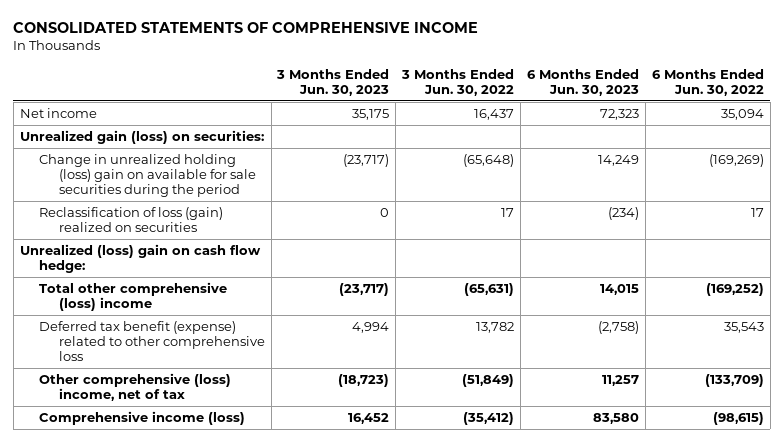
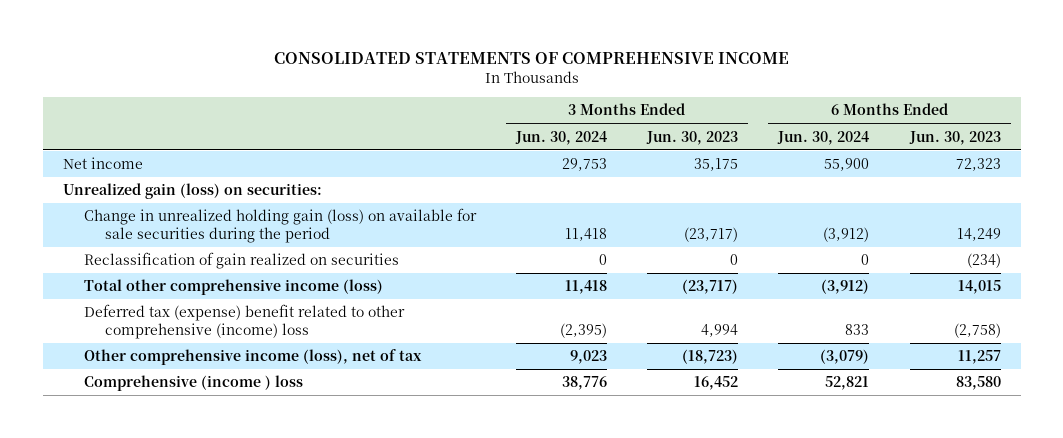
[401,69,515,97] 3 Months Ended Jun. 30, 2022 -> none
[652,69,765,97] 6 Months Ended Jun. 30, 2022 -> none
none -> [515,130,608,145] Jun. 30, 2024
none -> [777,130,870,145] Jun. 30, 2024
[19,243,261,273] Unrealized (loss) gain on cash flow hedge: -> none
[39,153,256,197] Change in unrealized holding (loss) gain on available for sale securities during the period -> [83,208,477,244] Change in unrealized holding gain (loss) on available for sale securities during the period
[39,206,224,232] Reclassification of loss (gain) realized on securities -> [83,252,399,270] Reclassification of gain realized on securities
[39,281,228,311] Total other comprehensive (loss) income -> [83,279,383,296] Total other comprehensive income (loss)
[39,320,265,361] Deferred tax benefit (expense) related to other comprehensive loss -> [83,304,405,340] Deferred tax (expense) benefit related to other comprehensive (income) loss
[39,372,232,401] Other comprehensive (loss) income, net of tax -> [83,349,422,366] Other comprehensive income (loss), net of tax
[39,410,246,425] Comprehensive income (loss) -> [83,375,303,392] Comprehensive (income ) loss

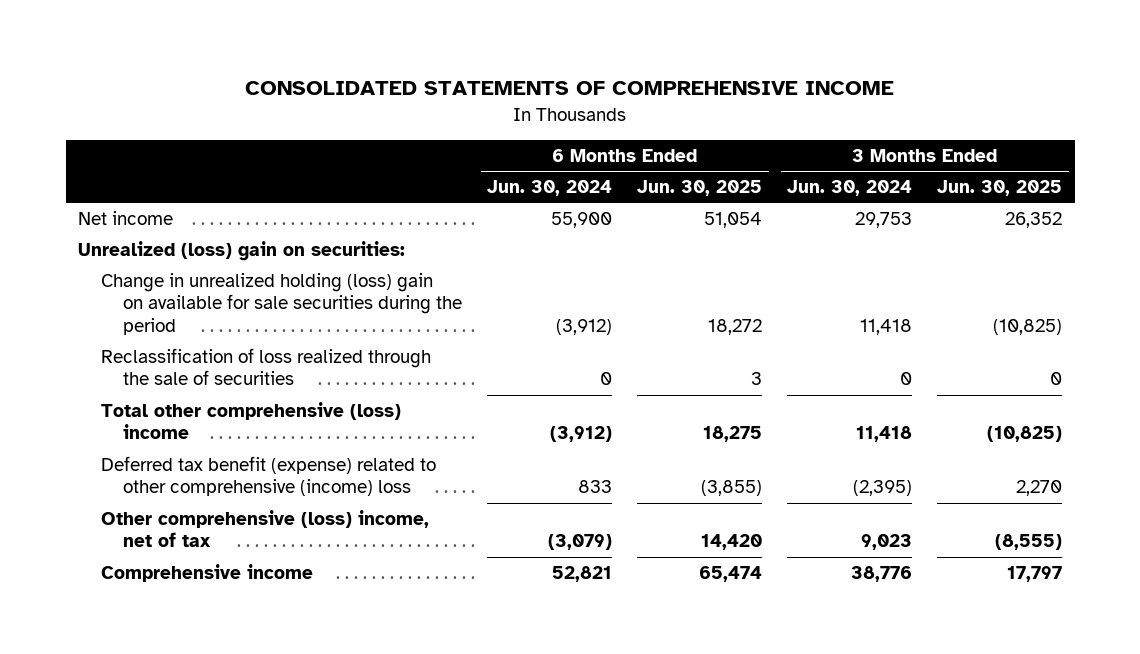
[646,130,739,145] Jun. 30, 2023 -> none
[908,130,1001,145] Jun. 30, 2023 -> none
none -> [637,180,763,197] Jun. 30, 2025
none -> [937,180,1063,197] Jun. 30, 2025
[62,183,322,200] Unrealized gain (loss) on securities: -> [78,241,406,262] Unrealized (loss) gain on securities:
[83,208,477,244] Change in unrealized holding gain (loss) on available for sale securities during the period -> [100,273,463,335] Change in unrealized holding (loss) gain on available for sale securities during the period
[83,252,399,270] Reclassification of gain realized on securities -> [100,348,431,386] Reclassification of loss realized through the sale of securities
[83,279,383,296] Total other comprehensive income (loss) -> [100,402,401,440] Total other comprehensive (loss) income
[83,304,405,340] Deferred tax (expense) benefit related to other comprehensive (income) loss -> [100,456,436,497] Deferred tax benefit (expense) related to other comprehensive (income) loss
[83,349,422,366] Other comprehensive income (loss), net of tax -> [100,510,429,548] Other comprehensive (loss) income, net of tax
[83,375,303,392] Comprehensive (income ) loss -> [100,564,313,583] Comprehensive income

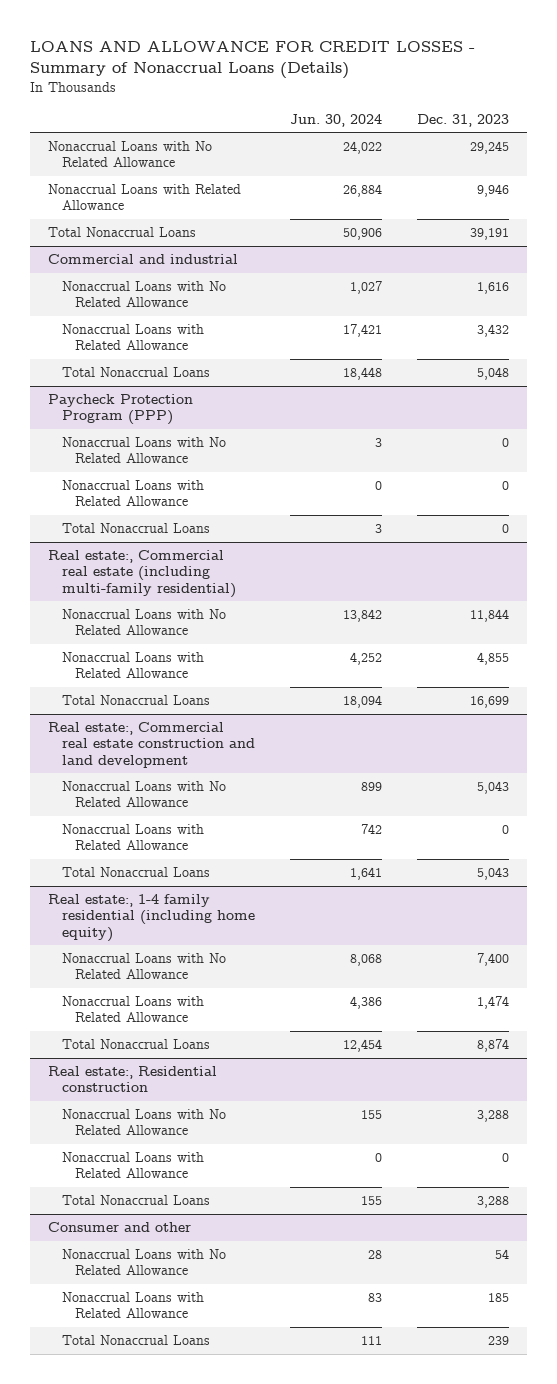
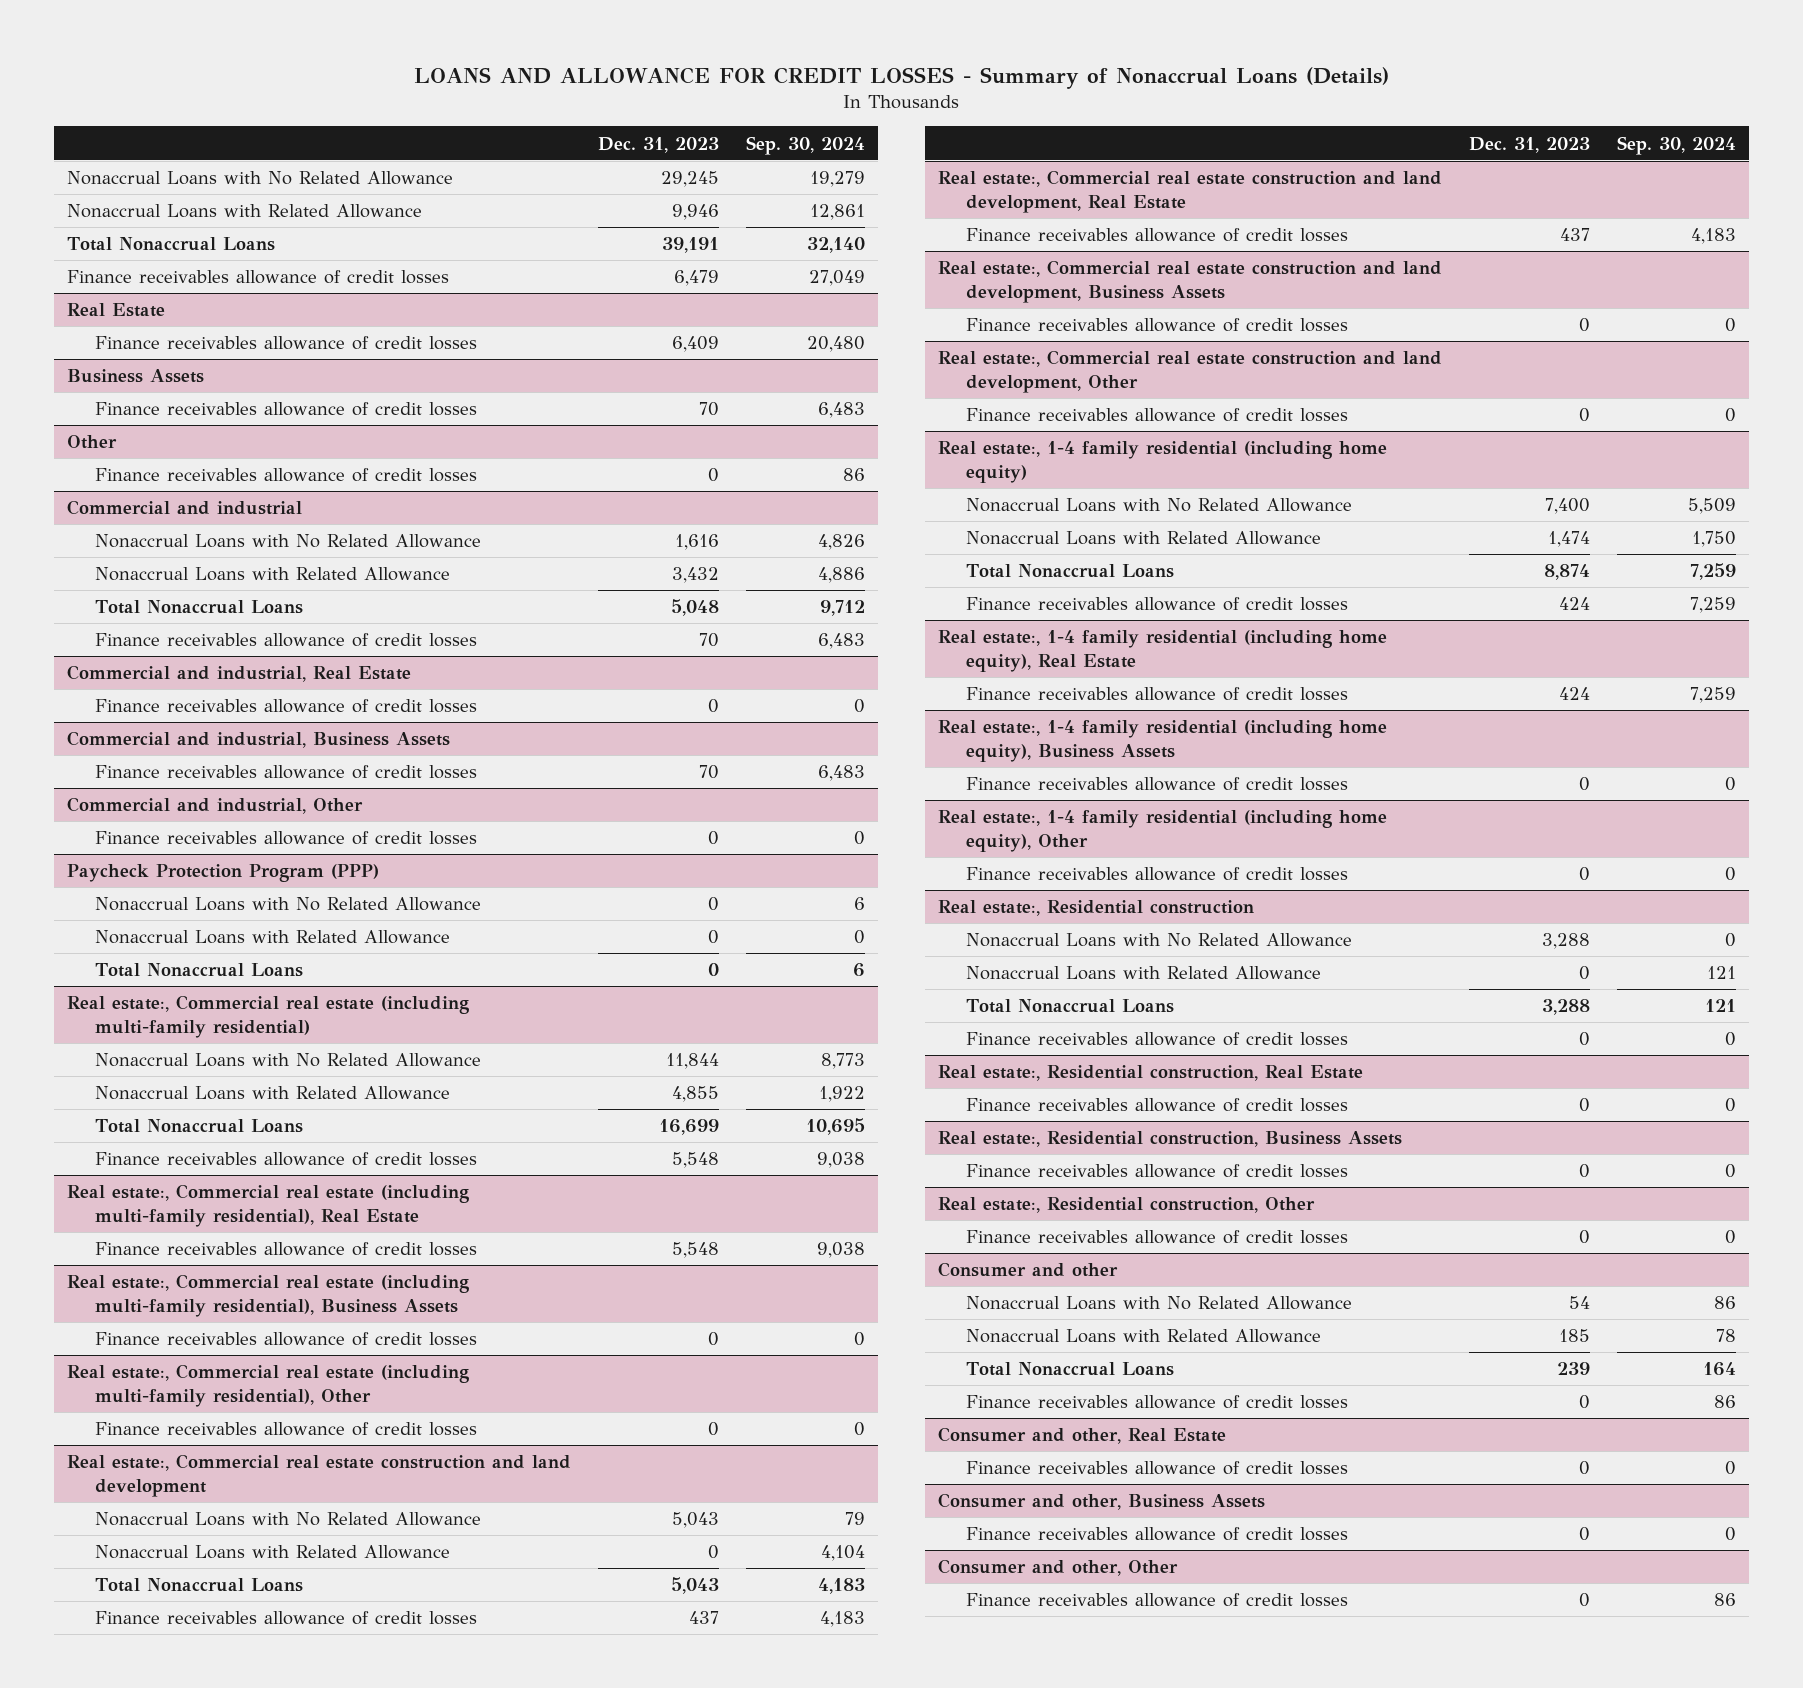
[289,113,382,127] Jun. 30, 2024 -> none
none -> [745,135,865,155] Sep. 30, 2024
none -> [66,270,449,285] Finance receivables allowance of credit losses
none -> [66,303,165,318] Real Estate
none -> [95,336,478,351] Finance receivables allowance of credit losses
none -> [66,369,204,384] Business Assets
none -> [95,402,478,417] Finance receivables allowance of credit losses
none -> [66,435,117,450] Other
none -> [95,468,478,483] Finance receivables allowance of credit losses
none -> [95,633,478,648] Finance receivables allowance of credit losses
none -> [66,665,411,683] Commercial and industrial, Real Estate
none -> [95,699,478,714] Finance receivables allowance of credit losses
none -> [66,731,450,749] Commercial and industrial, Business Assets
none -> [95,765,478,780] Finance receivables allowance of credit losses
none -> [66,797,363,815] Commercial and industrial, Other
none -> [95,831,478,846] Finance receivables allowance of credit losses
none -> [95,1152,478,1167] Finance receivables allowance of credit losses
none -> [66,1184,469,1227] Real estate:, Commercial real estate (including multi-family residential), Real Estate
none -> [95,1242,478,1257] Finance receivables allowance of credit losses
none -> [66,1274,469,1317] Real estate:, Commercial real estate (including multi-family residential), Business Assets
none -> [95,1332,478,1347] Finance receivables allowance of credit losses
none -> [66,1364,469,1407] Real estate:, Commercial real estate (including multi-family residential), Other
none -> [95,1422,478,1437] Finance receivables allowance of credit losses
none -> [95,1611,478,1626] Finance receivables allowance of credit losses
none -> [938,170,1443,213] Real estate:, Commercial real estate construction and land development, Real Estate
none -> [966,228,1349,243] Finance receivables allowance of credit losses
none -> [938,260,1443,303] Real estate:, Commercial real estate construction and land development, Business Assets
none -> [966,318,1349,333] Finance receivables allowance of credit losses
none -> [938,350,1443,393] Real estate:, Commercial real estate construction and land development, Other
none -> [966,408,1349,423] Finance receivables allowance of credit losses
none -> [966,597,1349,612] Finance receivables allowance of credit losses
none -> [938,630,1388,672] Real estate:, 1-4 family residential (including home equity), Real Estate
none -> [966,687,1349,702] Finance receivables allowance of credit losses
none -> [938,720,1388,762] Real estate:, 1-4 family residential (including home equity), Business Assets
none -> [966,777,1349,792] Finance receivables allowance of credit losses
none -> [938,810,1388,852] Real estate:, 1-4 family residential (including home equity), Other
none -> [966,867,1349,882] Finance receivables allowance of credit losses
none -> [966,1032,1349,1047] Finance receivables allowance of credit losses
none -> [938,1065,1364,1082] Real estate:, Residential construction, Real Estate
none -> [966,1098,1349,1113] Finance receivables allowance of credit losses
none -> [938,1131,1403,1148] Real estate:, Residential construction, Business Assets
none -> [966,1164,1349,1179] Finance receivables allowance of credit losses
none -> [938,1197,1316,1214] Real estate:, Residential construction, Other
none -> [966,1230,1349,1245] Finance receivables allowance of credit losses
none -> [966,1395,1349,1410] Finance receivables allowance of credit losses
none -> [938,1427,1227,1445] Consumer and other, Real Estate
none -> [966,1461,1349,1476] Finance receivables allowance of credit losses
none -> [938,1493,1266,1511] Consumer and other, Business Assets
none -> [966,1527,1349,1542] Finance receivables allowance of credit losses
none -> [938,1559,1179,1577] Consumer and other, Other
none -> [966,1593,1349,1608] Finance receivables allowance of credit losses

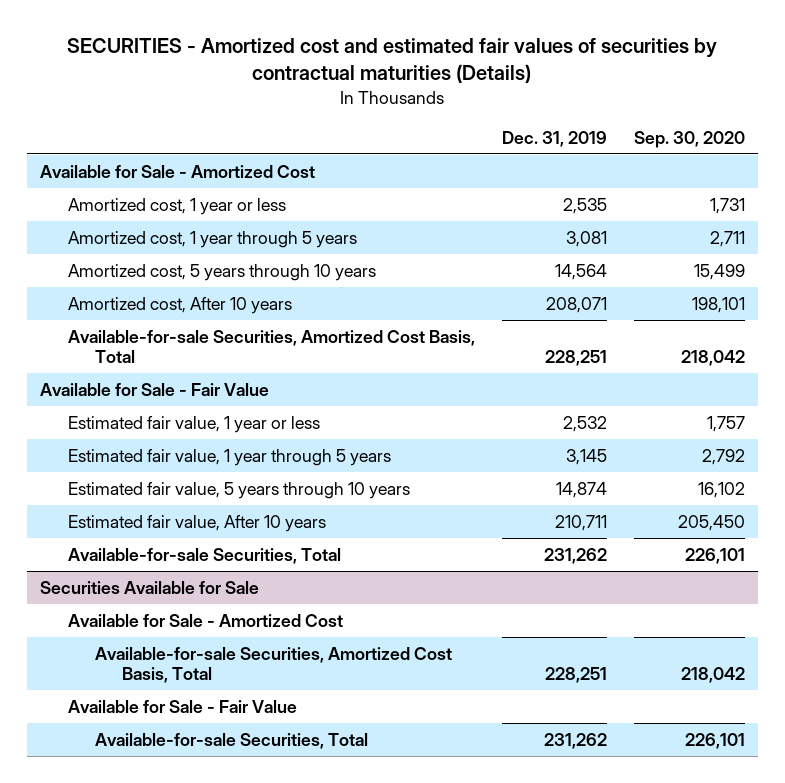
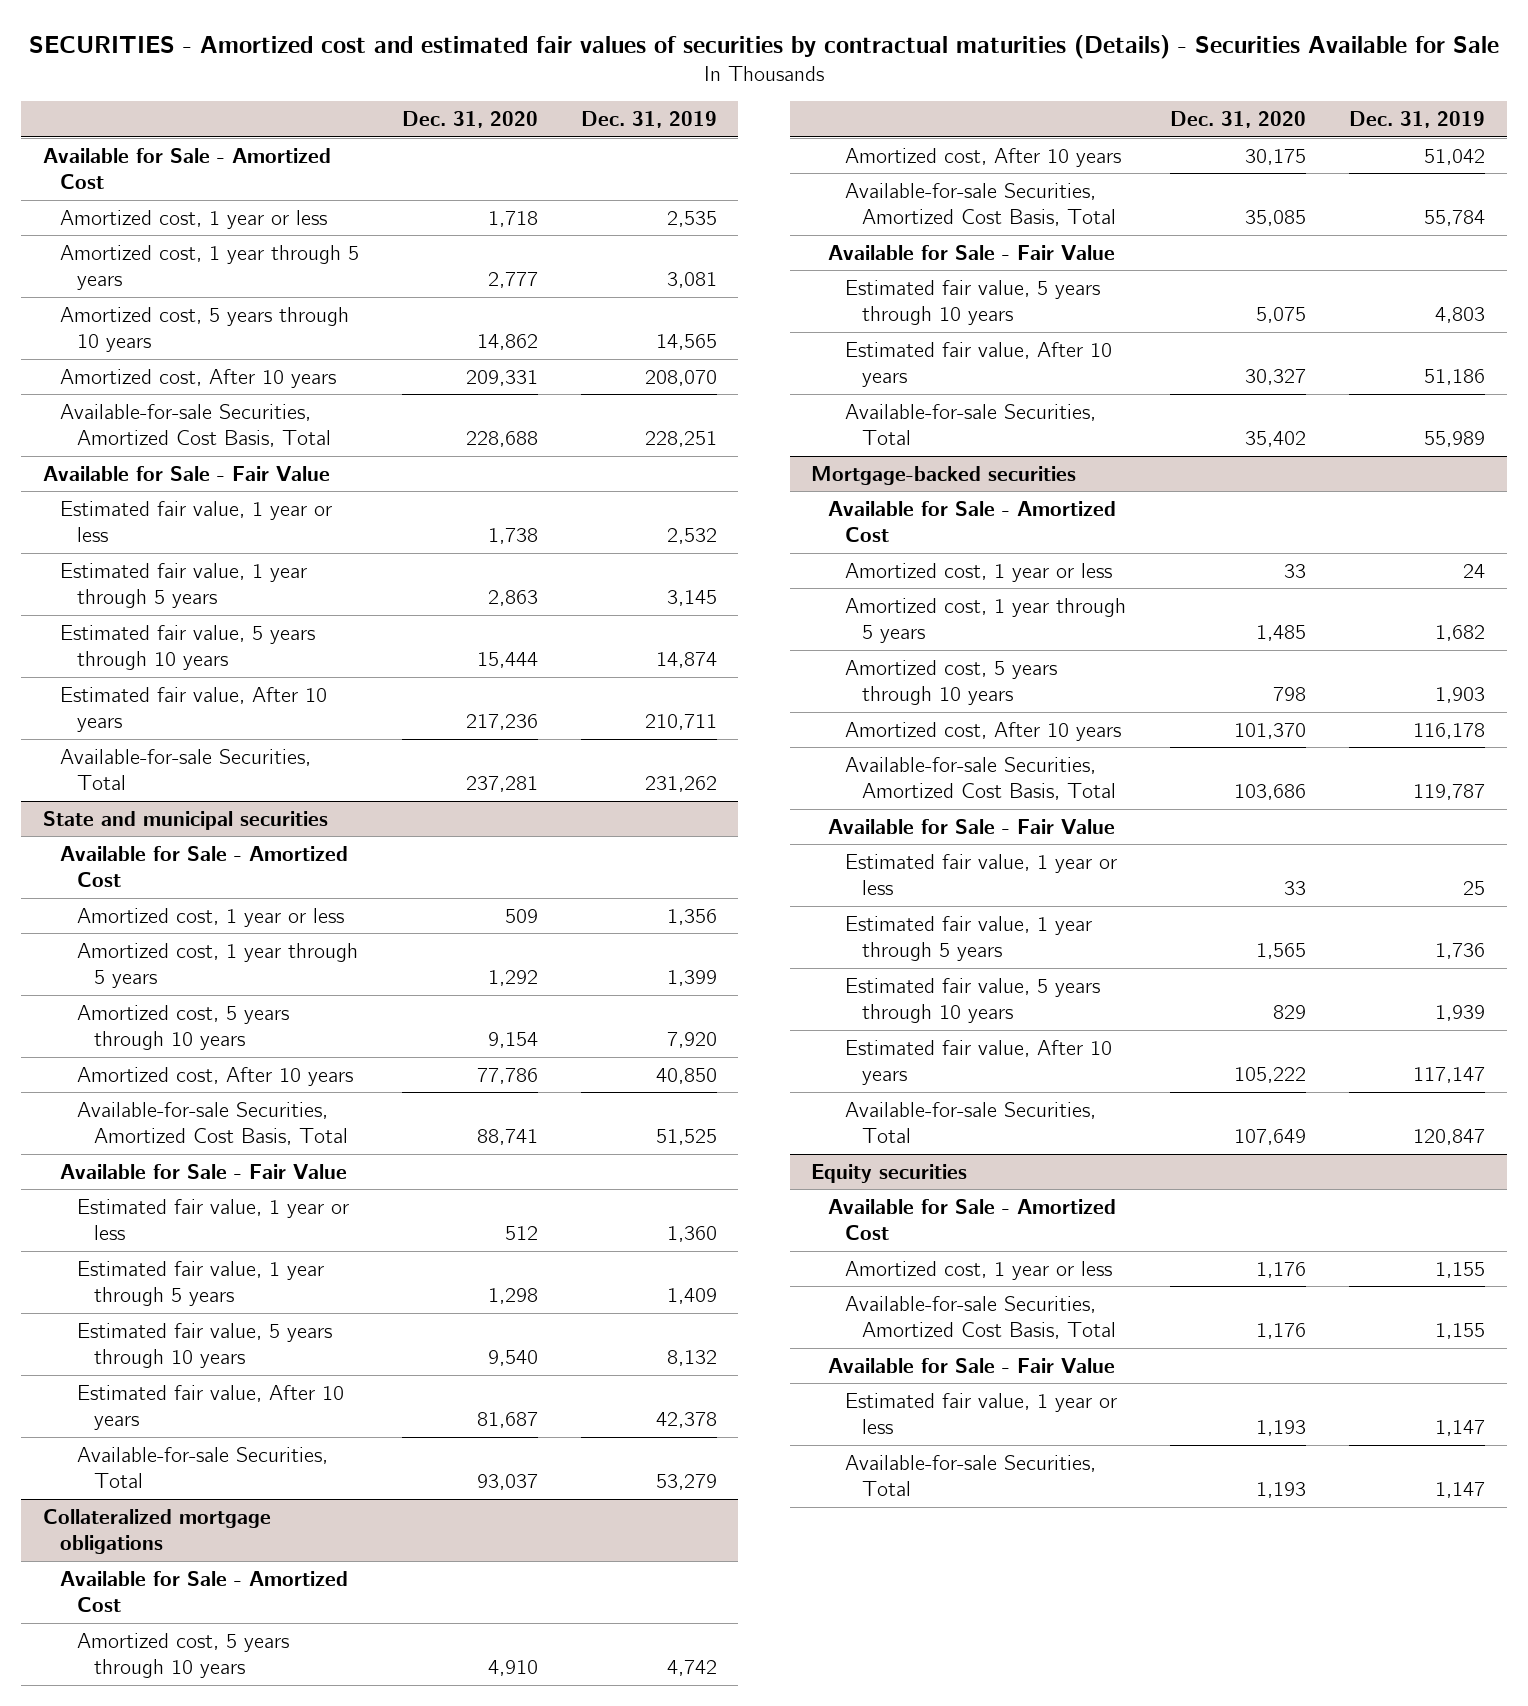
[67,38,718,84] SECURITIES - Amortized cost and estimated fair values of securities by contractual maturities (Details) -> [28,35,1499,60] SECURITIES - Amortized cost and estimated fair values of securities by contractual maturities (Details) - Securities Available for Sale
[633,130,745,148] Sep. 30, 2020 -> none
none -> [401,111,538,129] Dec. 31, 2020
[554,263,607,280] 14,564 -> [655,334,717,351] 14,565
[545,296,607,313] 208,071 -> [644,369,717,386] 208,070
[40,580,260,594] Securities Available for Sale -> none
none -> [42,810,328,830] State and municipal securities
none -> [76,907,344,927] Amortized cost, 1 year or less
none -> [76,942,358,989] Amortized cost, 1 year through 5 years
none -> [76,1004,289,1051] Amortized cost, 5 years through 10 years
none -> [76,1066,353,1086] Amortized cost, After 10 years
[544,667,607,684] 228,251 -> [655,1129,717,1146] 51,525
none -> [76,1198,349,1241] Estimated fair value, 1 year or less
none -> [76,1260,324,1307] Estimated fair value, 1 year through 5 years
none -> [76,1322,332,1369] Estimated fair value, 5 years through 10 years
none -> [76,1384,344,1431] Estimated fair value, After 10 years
[543,732,607,749] 231,262 -> [655,1474,717,1491] 53,279
none -> [42,1508,271,1555] Collateralized mortgage obligations
none -> [59,1570,348,1613] Available for Sale - Amortized Cost
none -> [76,1632,289,1679] Amortized cost, 5 years through 10 years
none -> [845,147,1122,167] Amortized cost, After 10 years
none -> [845,182,1117,227] Available-for-sale Securities, Amortized Cost Basis, Total
none -> [828,244,1116,260] Available for Sale - Fair Value
none -> [845,279,1101,326] Estimated fair value, 5 years through 10 years
none -> [845,341,1113,388] Estimated fair value, After 10 years
none -> [845,403,1097,446] Available-for-sale Securities, Total
none -> [811,465,1077,485] Mortgage-backed securities
none -> [828,500,1117,543] Available for Sale - Amortized Cost
none -> [845,562,1113,582] Amortized cost, 1 year or less
none -> [845,597,1127,644] Amortized cost, 1 year through 5 years
none -> [845,659,1058,706] Amortized cost, 5 years through 10 years
none -> [845,721,1122,741] Amortized cost, After 10 years
none -> [845,756,1117,801] Available-for-sale Securities, Amortized Cost Basis, Total
none -> [828,818,1116,834] Available for Sale - Fair Value
none -> [845,853,1118,896] Estimated fair value, 1 year or less
none -> [845,915,1093,962] Estimated fair value, 1 year through 5 years
none -> [845,977,1101,1024] Estimated fair value, 5 years through 10 years
none -> [845,1039,1113,1086] Estimated fair value, After 10 years
none -> [845,1101,1097,1144] Available-for-sale Securities, Total
none -> [811,1163,968,1183] Equity securities
none -> [828,1198,1117,1241] Available for Sale - Amortized Cost
none -> [845,1260,1113,1280] Amortized cost, 1 year or less
none -> [845,1295,1117,1340] Available-for-sale Securities, Amortized Cost Basis, Total
none -> [828,1357,1116,1373] Available for Sale - Fair Value
none -> [845,1392,1118,1435] Estimated fair value, 1 year or less
none -> [845,1454,1097,1497] Available-for-sale Securities, Total

